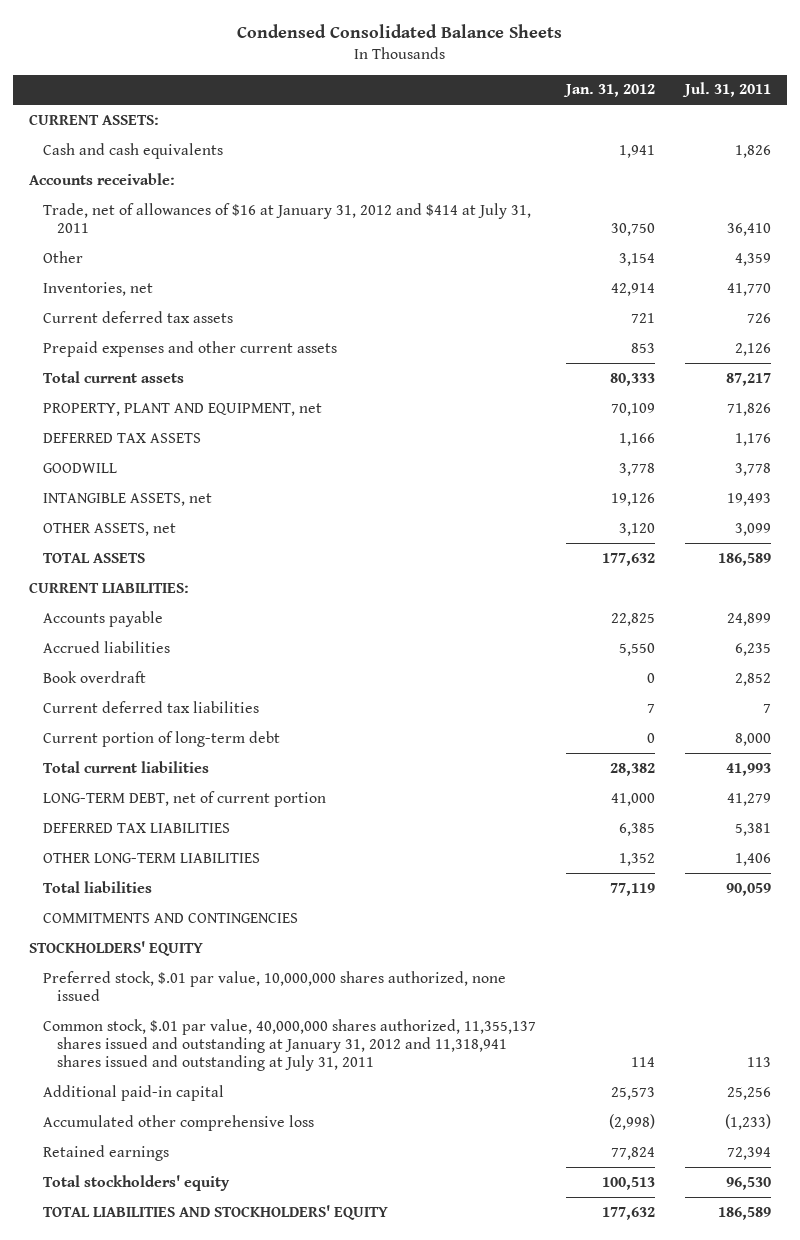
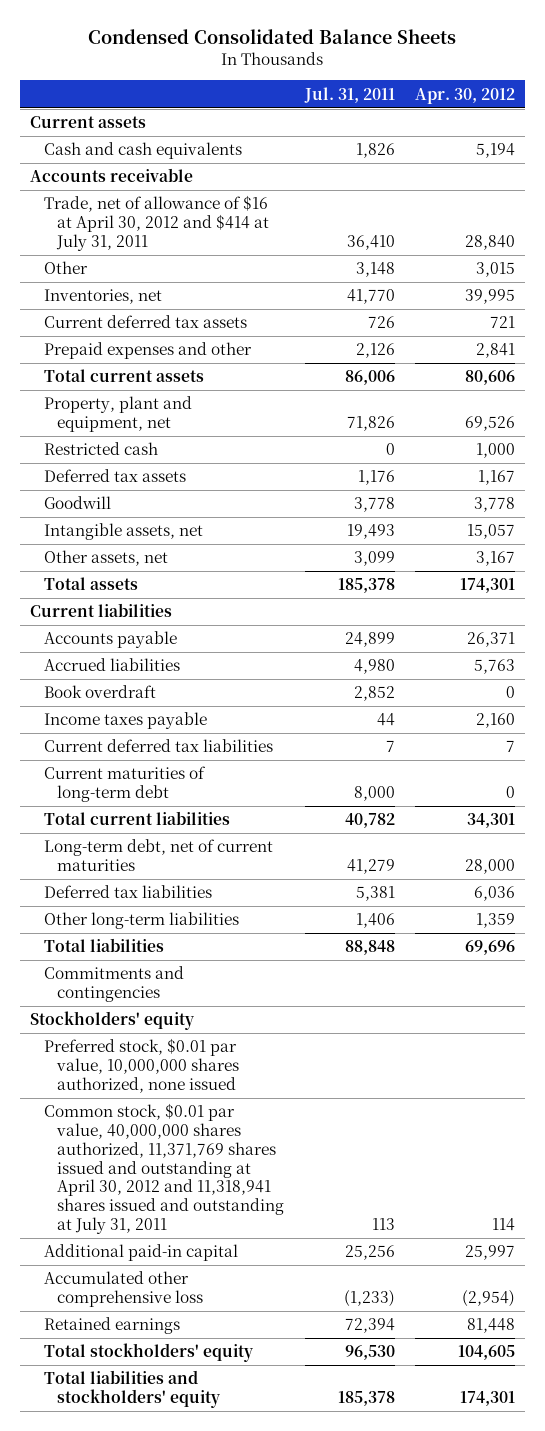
[563,84,656,98] Jan. 31, 2012 -> none
none -> [414,87,515,104] Apr. 30, 2012
[28,113,159,125] CURRENT ASSETS: -> [29,116,146,129] Current assets
[28,172,175,185] Accounts receivable: -> [29,168,193,183] Accounts receivable
[42,202,531,233] Trade, net of allowances of $16 at January 31, 2012 and $414 at July 31, 2011 -> [43,195,270,251] Trade, net of allowance of $16 at April 30, 2012 and $414 at July 31, 2011
[735,252,772,266] 4,359 -> [355,262,395,278] 3,148
[42,340,337,357] Prepaid expenses and other current assets -> [43,342,252,360] Prepaid expenses and other
[726,372,772,386] 87,217 -> [344,370,395,386] 86,006
[42,402,322,416] PROPERTY, PLANT AND EQUIPMENT, net -> [43,396,192,433] Property, plant and equipment, net
none -> [43,442,158,456] Restricted cash
[42,432,201,443] DEFERRED TAX ASSETS -> [43,469,186,483] Deferred tax assets
[42,462,117,473] GOODWILL -> [43,496,111,510] Goodwill
[42,492,212,506] INTANGIBLE ASSETS, net -> [43,523,203,541] Intangible assets, net
[42,522,176,536] OTHER ASSETS, net -> [43,550,168,567] Other assets, net
[42,552,145,563] TOTAL ASSETS -> [43,577,138,591] Total assets
[718,552,772,566] 186,589 -> [337,578,395,594] 185,378
[28,581,189,593] CURRENT LIABILITIES: -> [29,603,172,618] Current liabilities
[735,642,772,656] 6,235 -> [353,659,395,675] 4,980
none -> [43,712,207,730] Income taxes payable
[42,730,280,747] Current portion of long-term debt -> [43,766,206,803] Current maturities of long-term debt
[726,762,772,776] 41,993 -> [344,813,395,829] 40,782
[42,790,326,807] LONG-TERM DEBT, net of current portion -> [43,839,273,872] Long-term debt, net of current maturities
[42,822,230,833] DEFERRED TAX LIABILITIES -> [43,885,212,899] Deferred tax liabilities
[42,852,260,863] OTHER LONG-TERM LIABILITIES -> [43,912,239,930] Other long-term liabilities
[726,882,772,896] 90,059 -> [344,940,395,956] 88,848
[42,912,298,923] COMMITMENTS AND CONTINGENCIES -> [43,966,184,1003] Commitments and contingencies
[28,940,203,956] STOCKHOLDERS' EQUITY -> [29,1011,194,1031] Stockholders' equity
[42,970,506,1001] Preferred stock, $.01 par value, 10,000,000 shares authorized, none issued -> [43,1038,240,1093] Preferred stock, $0.01 par value, 10,000,000 shares authorized, none issued
[42,1018,536,1072] Common stock, $.01 par value, 40,000,000 shares authorized, 11,355,137 shares issued and outstanding at January 31, 2012 and 11,318,941 shares issued and outstanding at July 31, 2011 -> [43,1103,285,1234] Common stock, $0.01 par value, 40,000,000 shares authorized, 11,371,769 shares issued and outstanding at April 30, 2012 and 11,318,941 shares issued and outstanding at July 31, 2011
[42,1204,388,1220] TOTAL LIABILITIES AND STOCKHOLDERS' EQUITY -> [43,1370,221,1409] Total liabilities and stockholders' equity
[718,1206,772,1220] 186,589 -> [337,1391,395,1407] 185,378

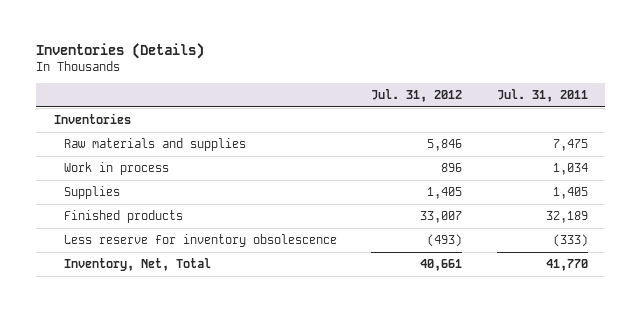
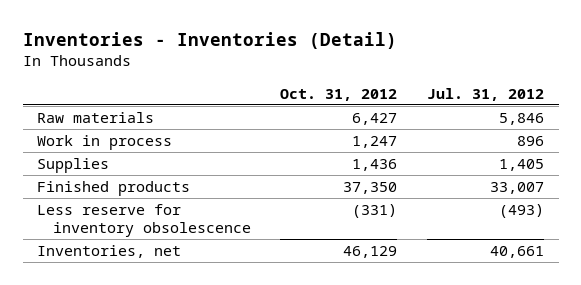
[36,42,205,59] Inventories (Details) -> [22,32,397,50] Inventories - Inventories (Detail)
[496,89,588,103] Jul. 31, 2011 -> none
none -> [280,88,398,101] Oct. 31, 2012
[53,113,131,125] Inventories -> none
[63,138,246,152] Raw materials and supplies -> [37,112,155,124] Raw materials
[63,258,211,272] Inventory, Net, Total -> [37,245,182,259] Inventories, net

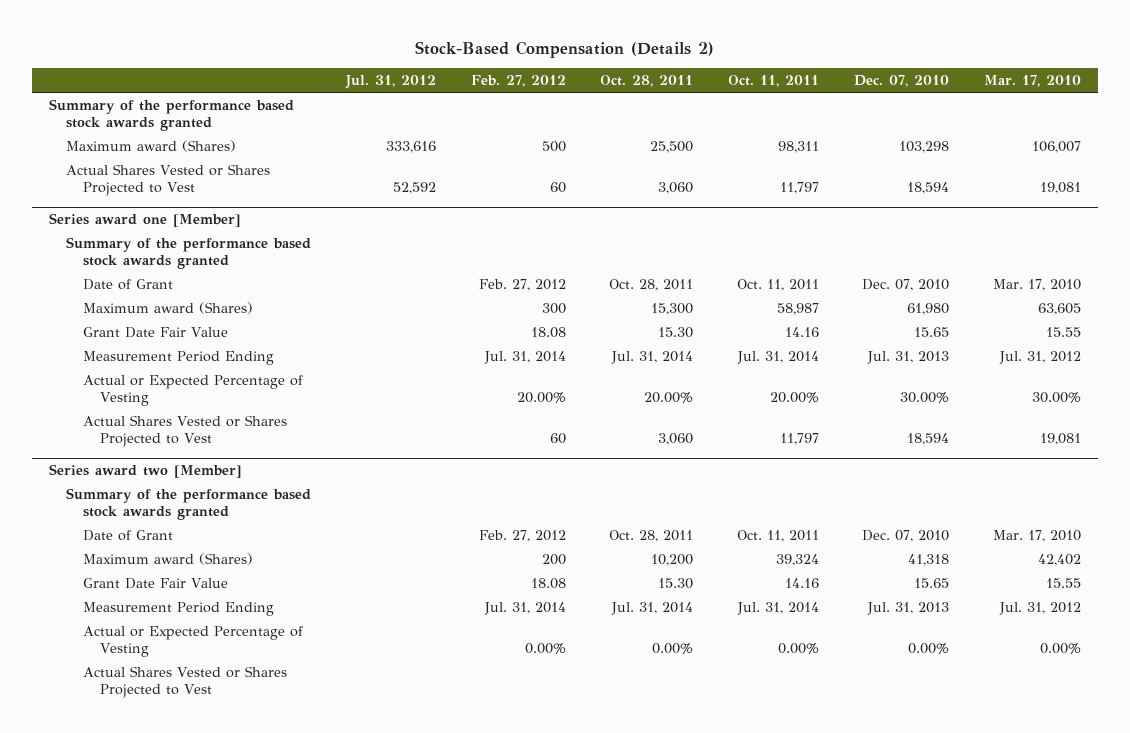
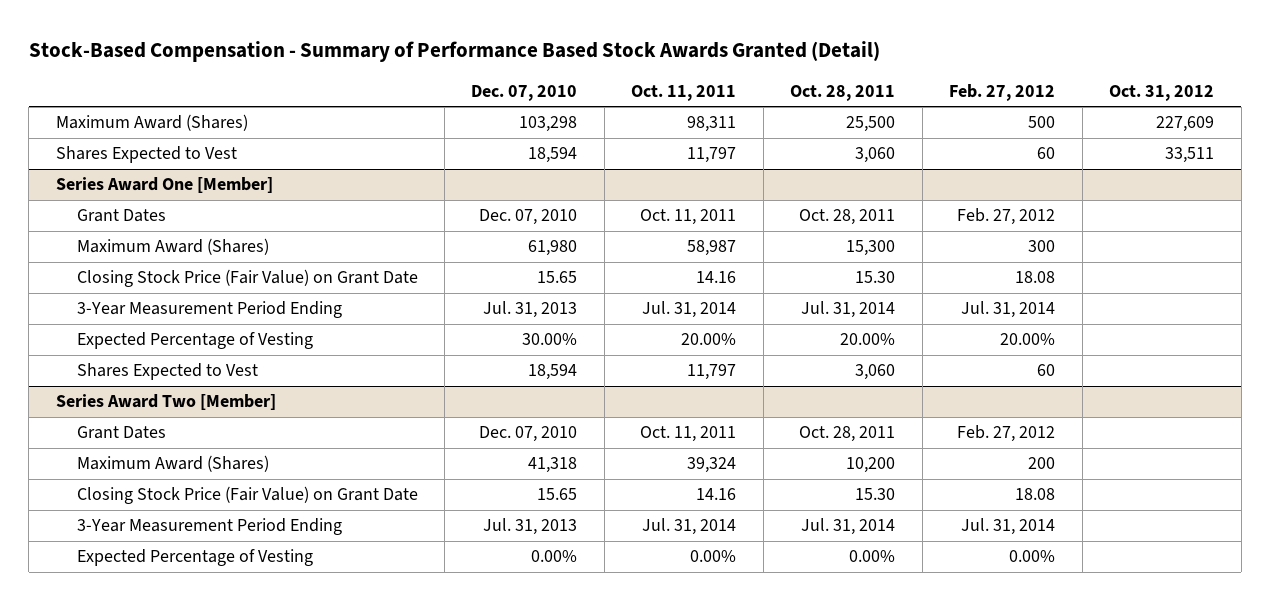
[414,40,714,58] Stock-Based Compensation (Details 2) -> [28,41,880,63] Stock-Based Compensation - Summary of Performance Based Stock Awards Granted (Detail)
[344,75,436,90] Jul. 31, 2012 -> none
[983,75,1081,88] Mar. 17, 2010 -> none
none -> [1109,84,1215,101] Oct. 31, 2012
[49,98,295,131] Summary of the performance based stock awards granted -> none
[66,236,312,269] Summary of the performance based stock awards granted -> none
[66,487,312,520] Summary of the performance based stock awards granted -> none
[83,665,288,698] Actual Shares Vested or Shares Projected to Vest -> none
[66,139,237,152] Maximum award (Shares) -> [55,114,248,132] Maximum Award (Shares)
[66,163,271,196] Actual Shares Vested or Shares Projected to Vest -> [55,146,237,164] Shares Expected to Vest
[49,213,242,228] Series award one [Member] -> [55,177,273,194] Series Award One [Member]
[83,278,174,290] Date of Grant -> [76,209,166,223] Grant Dates
[83,301,254,314] Maximum award (Shares) -> [76,238,269,256] Maximum Award (Shares)
[83,326,229,338] Grant Date Fair Value -> [76,269,418,288] Closing Stock Price (Fair Value) on Grant Date
[83,350,275,365] Measurement Period Ending -> [76,301,342,319] 3-Year Measurement Period Ending
[83,374,304,406] Actual or Expected Percentage of Vesting -> [76,332,313,350] Expected Percentage of Vesting
[83,414,288,447] Actual Shares Vested or Shares Projected to Vest -> [76,363,258,381] Shares Expected to Vest
[49,464,243,479] Series award two [Member] -> [55,394,276,411] Series Award Two [Member]
[83,529,174,541] Date of Grant -> [76,426,166,440] Grant Dates
[83,552,254,565] Maximum award (Shares) -> [76,455,269,473] Maximum Award (Shares)
[83,577,229,589] Grant Date Fair Value -> [76,486,418,505] Closing Stock Price (Fair Value) on Grant Date
[83,601,275,616] Measurement Period Ending -> [76,518,342,536] 3-Year Measurement Period Ending
[83,625,304,657] Actual or Expected Percentage of Vesting -> [76,549,313,567] Expected Percentage of Vesting

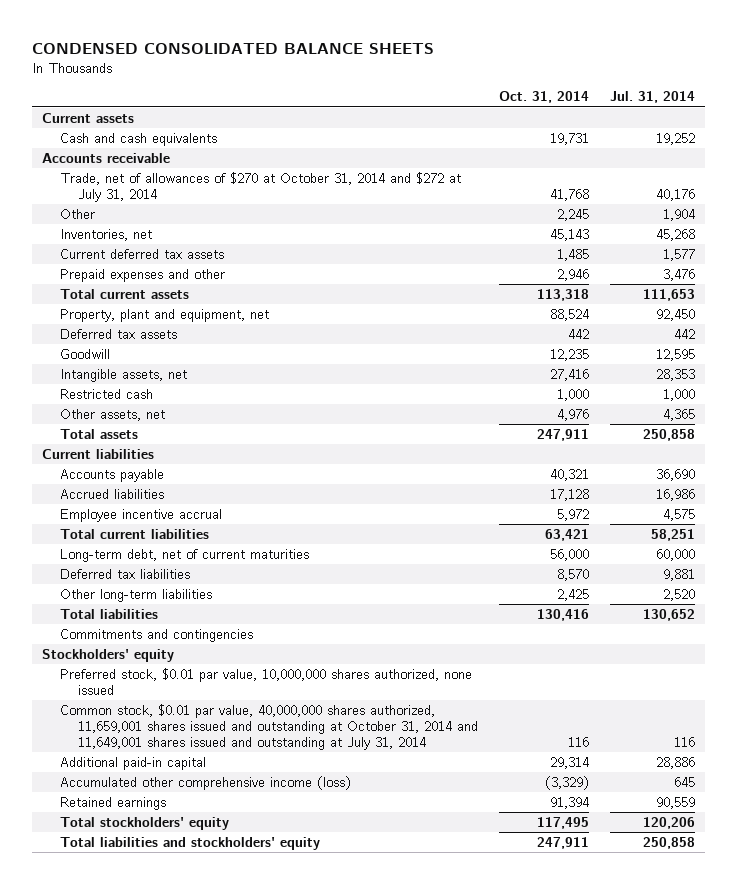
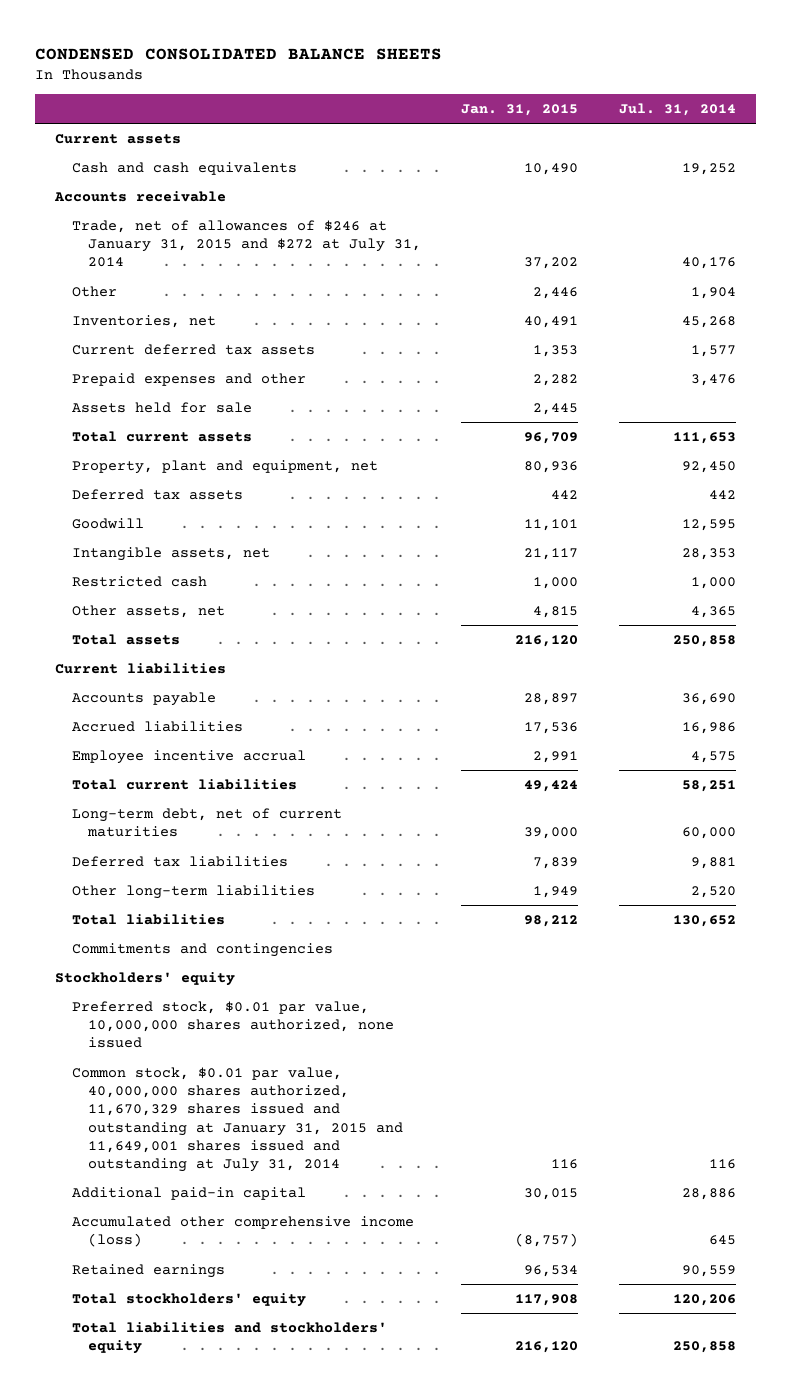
[499,91,590,104] Oct. 31, 2014 -> none
none -> [461,103,579,116] Jan. 31, 2015
[60,171,462,202] Trade, net of allowances of $270 at October 31, 2014 and $272 at July 31, 2014 -> [71,220,421,268] Trade, net of allowances of $246 at January 31, 2015 and $272 at July 31, 2014
none -> [71,402,252,414] Assets held for sale
[60,703,479,750] Common stock, $0.01 par value, 40,000,000 shares authorized, 11,659,001 shares issued and outstanding at October 31, 2014 and 11,649,001 shares issued and outstanding at July 31, 2014 -> [71,1067,403,1173] Common stock, $0.01 par value, 40,000,000 shares authorized, 11,670,329 shares issued and outstanding at January 31, 2015 and 11,649,001 shares issued and outstanding at July 31, 2014

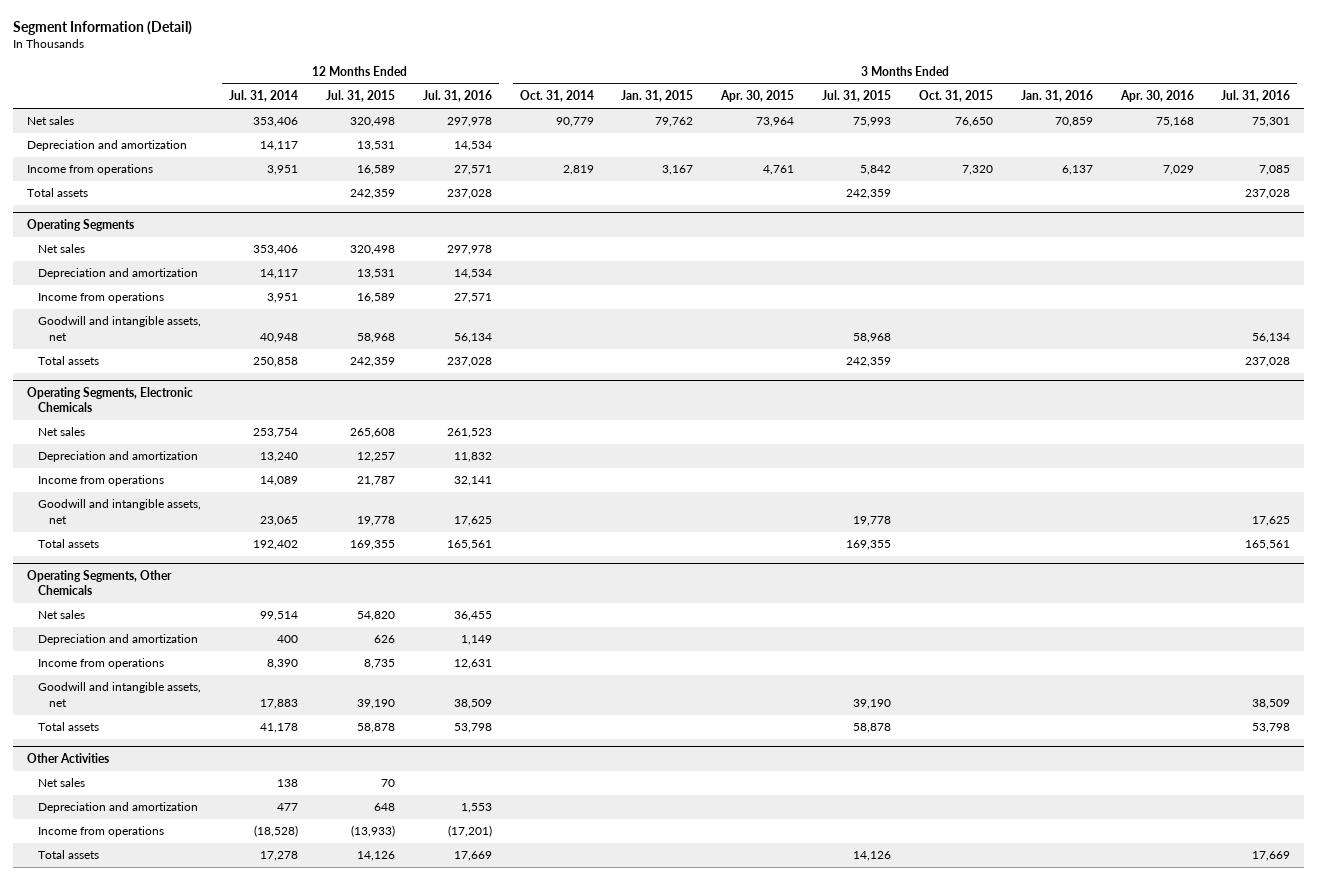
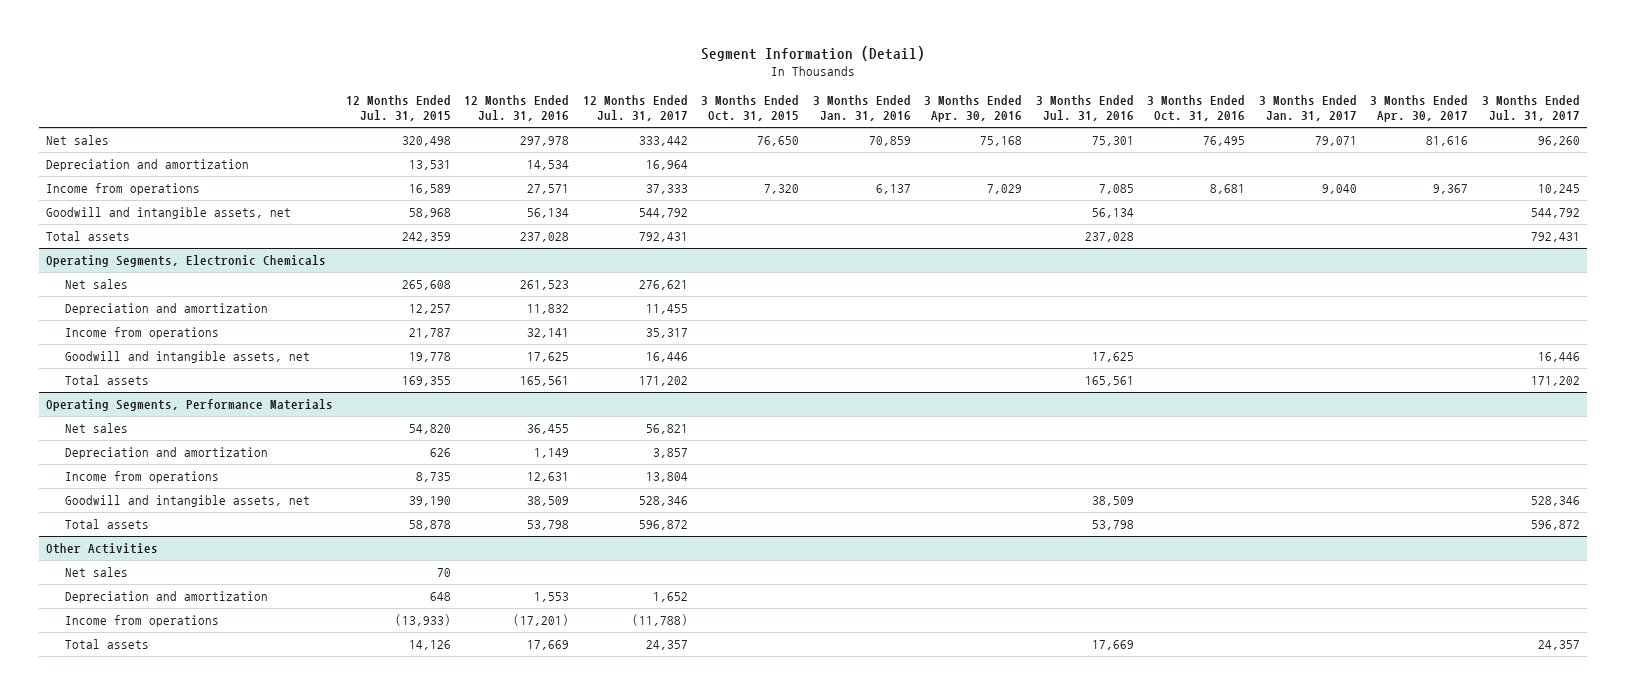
[228,90,298,103] Jul. 31, 2014 -> none
[519,90,594,103] Oct. 31, 2014 -> none
[621,90,694,103] Jan. 31, 2015 -> none
[720,90,795,103] Apr. 30, 2015 -> none
[822,90,892,103] Jul. 31, 2015 -> none
none -> [582,94,688,122] 12 Months Ended Jul. 31, 2017
none -> [1147,94,1246,122] 3 Months Ended Oct. 31, 2016
none -> [1258,94,1357,122] 3 Months Ended Jan. 31, 2017
none -> [1370,94,1469,123] 3 Months Ended Apr. 30, 2017
none -> [1481,94,1580,122] 3 Months Ended Jul. 31, 2017
[26,188,88,198] Total assets -> none
[26,219,134,232] Operating Segments -> none
[38,244,86,254] Net sales -> none
[38,268,199,280] Depreciation and amortization -> none
[38,292,165,304] Income from operations -> none
[26,570,172,596] Operating Segments, Other Chemicals -> none
none -> [45,398,333,411] Operating Segments, Performance Materials

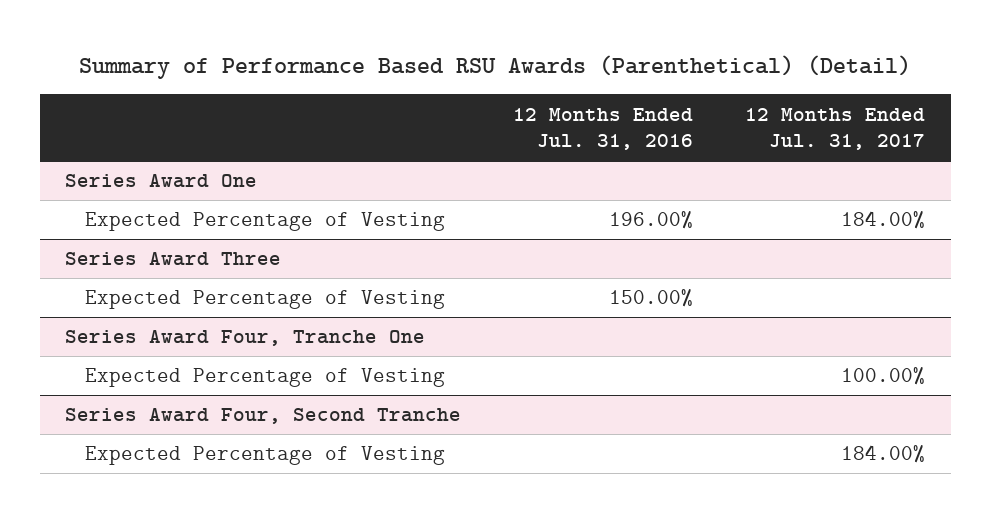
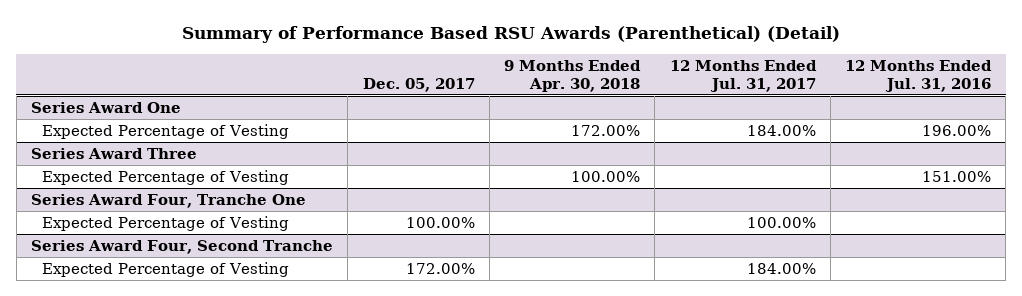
none -> [362,77,475,92] Dec. 05, 2017
none -> [504,59,642,92] 9 Months Ended Apr. 30, 2018
[609,289,694,308] 150.00% -> [922,170,992,182] 151.00%

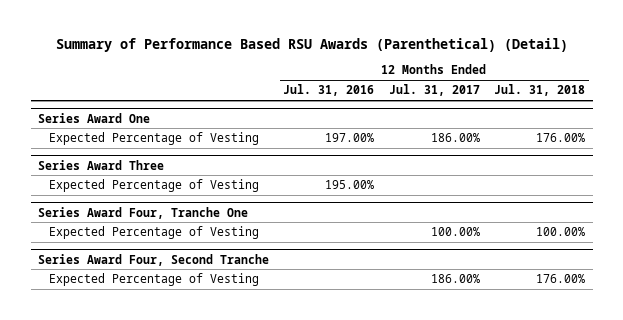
[362,77,475,92] Dec. 05, 2017 -> none
[504,59,642,92] 9 Months Ended Apr. 30, 2018 -> none
none -> [494,84,586,97] Jul. 31, 2018
[746,124,816,136] 184.00% -> [430,133,480,143] 186.00%
[922,124,992,136] 196.00% -> [325,133,375,143] 197.00%
[922,170,992,182] 151.00% -> [325,180,375,190] 195.00%
[746,262,816,274] 184.00% -> [430,274,480,284] 186.00%

